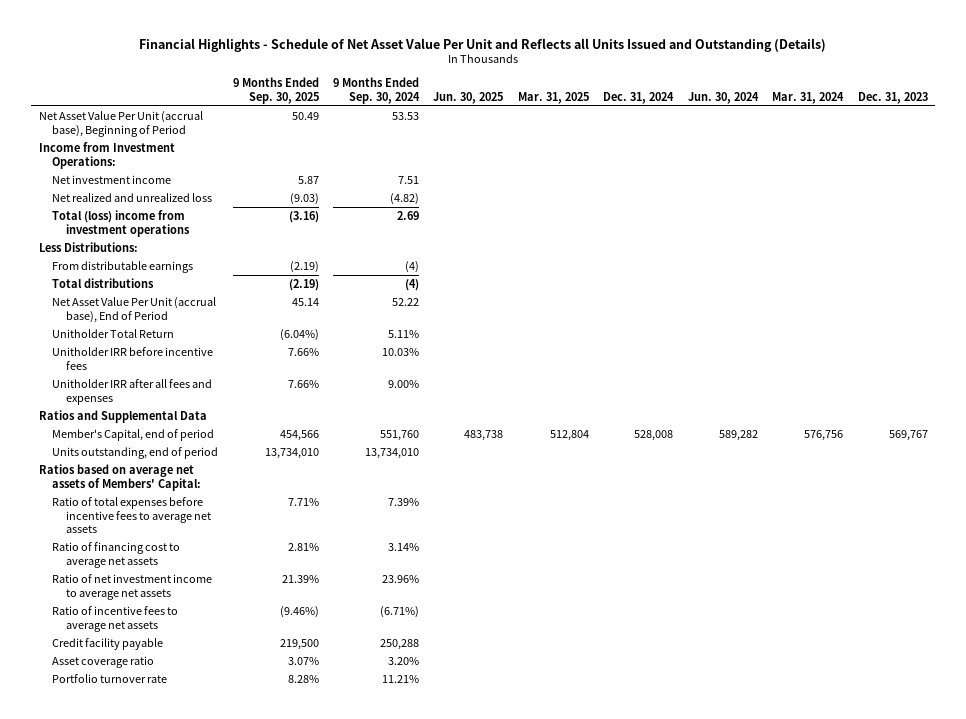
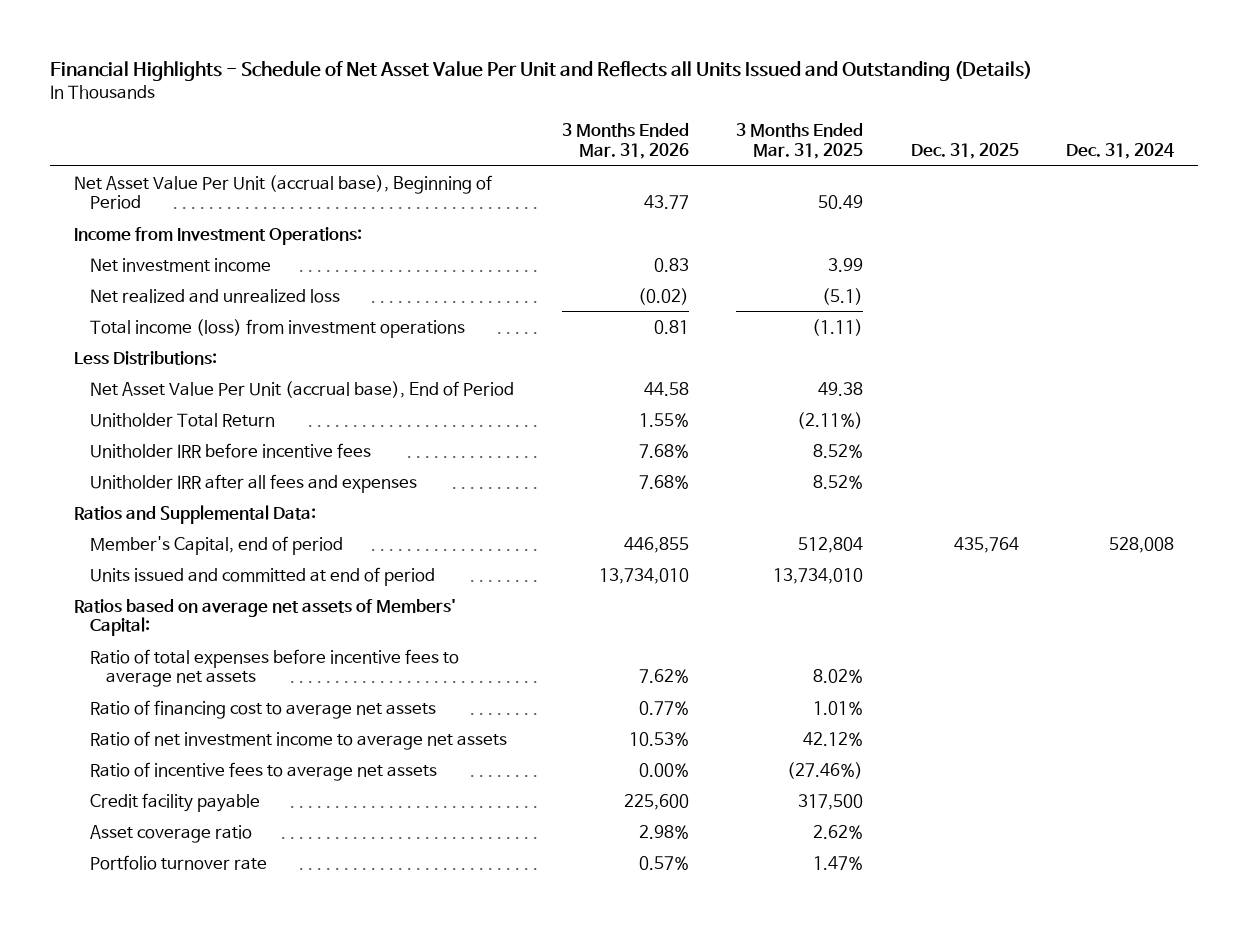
[232,77,319,105] 9 Months Ended Sep. 30, 2025 -> none
[333,77,421,105] 9 Months Ended Sep. 30, 2024 -> none
[433,92,504,105] Jun. 30, 2025 -> none
[517,92,589,105] Mar. 31, 2025 -> none
[687,92,759,105] Jun. 30, 2024 -> none
[772,92,845,105] Mar. 31, 2024 -> none
[857,92,928,105] Dec. 31, 2023 -> none
none -> [561,122,689,159] 3 Months Ended Mar. 31, 2026
none -> [736,122,864,159] 3 Months Ended Mar. 31, 2025
none -> [910,142,1019,159] Dec. 31, 2025
[52,209,190,237] Total (loss) income from investment operations -> [90,318,466,338] Total income (loss) from investment operations
[52,260,194,273] From distributable earnings -> none
[52,277,155,288] Total distributions -> none
[38,409,207,423] Ratios and Supplemental Data -> [74,504,317,524] Ratios and Supplemental Data:
[52,446,219,459] Units outstanding, end of period -> [90,566,436,586] Units issued and committed at end of period

